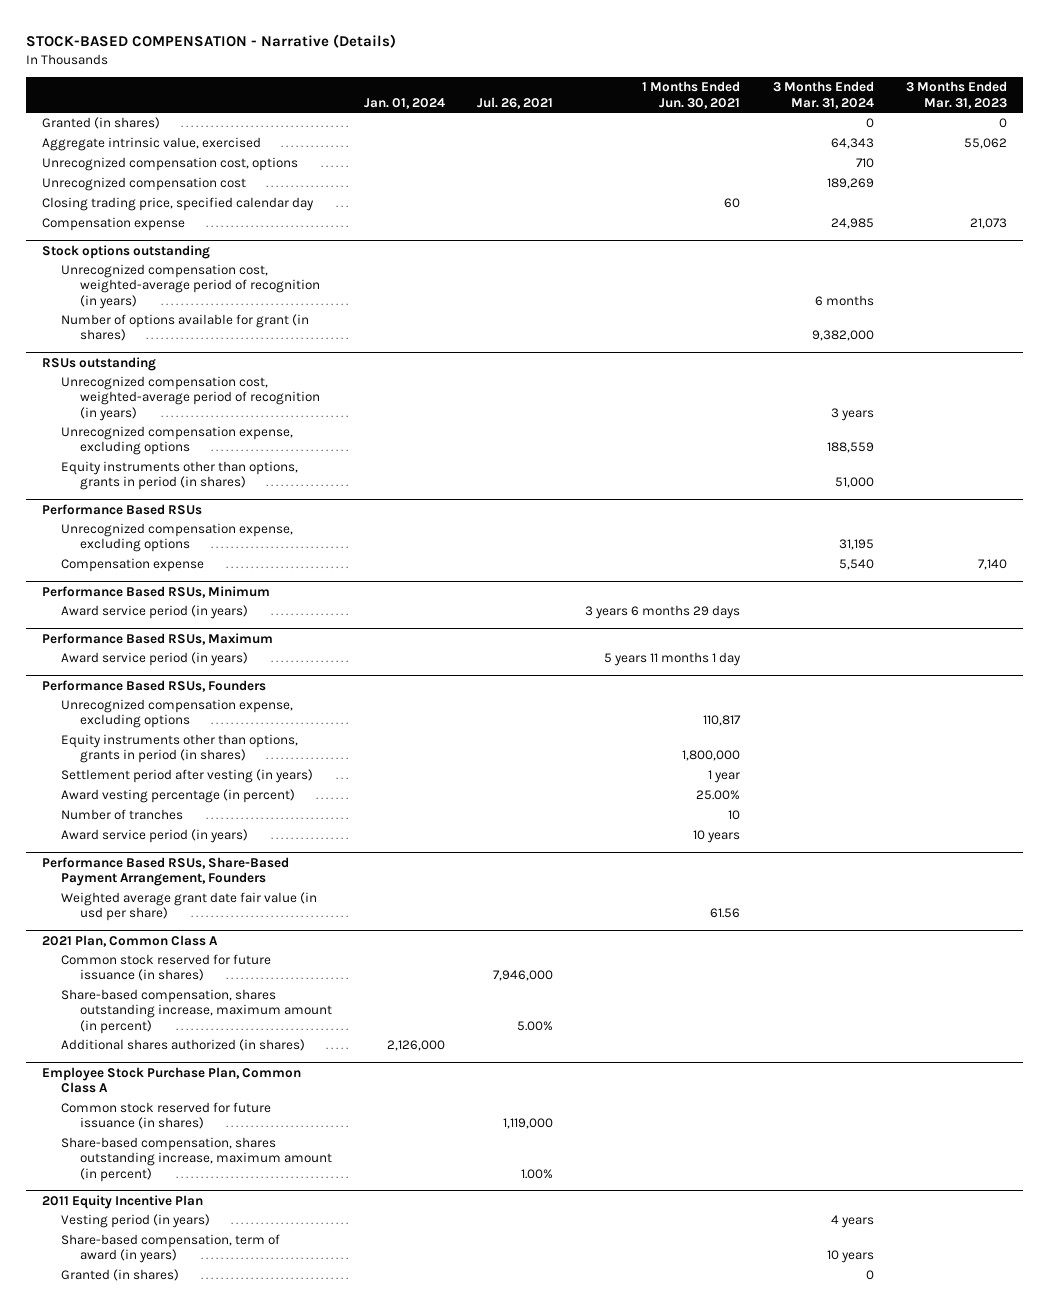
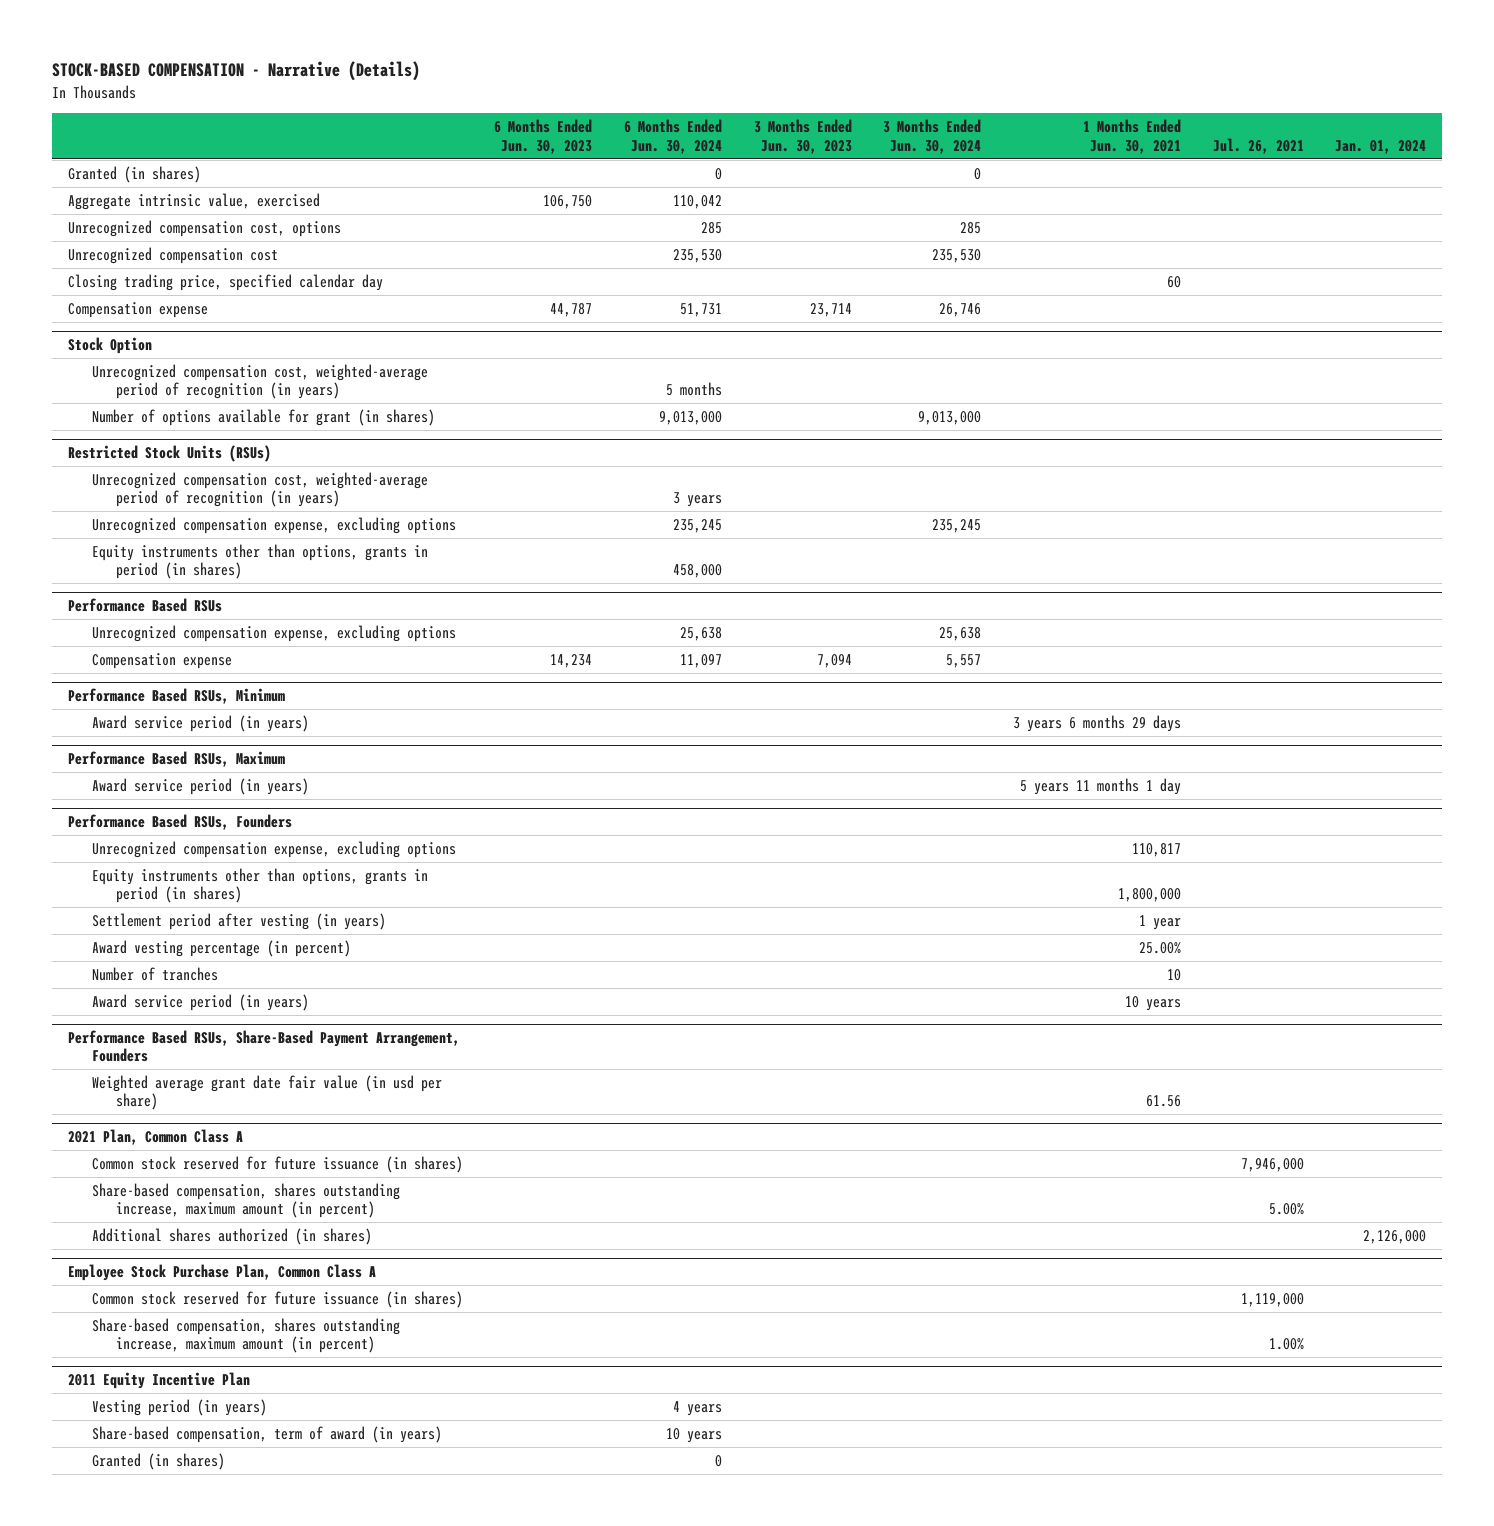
[772,81,874,109] 3 Months Ended Mar. 31, 2024 -> none
[905,81,1007,109] 3 Months Ended Mar. 31, 2023 -> none
none -> [494,119,593,154] 6 Months Ended Jun. 30, 2023
none -> [624,119,723,154] 6 Months Ended Jun. 30, 2024
none -> [753,119,852,154] 3 Months Ended Jun. 30, 2023
none -> [883,119,982,154] 3 Months Ended Jun. 30, 2024
[41,244,210,259] Stock options outstanding -> [67,337,152,355] Stock Option
[41,356,156,371] RSUs outstanding -> [67,445,271,463] Restricted Stock Units (RSUs)

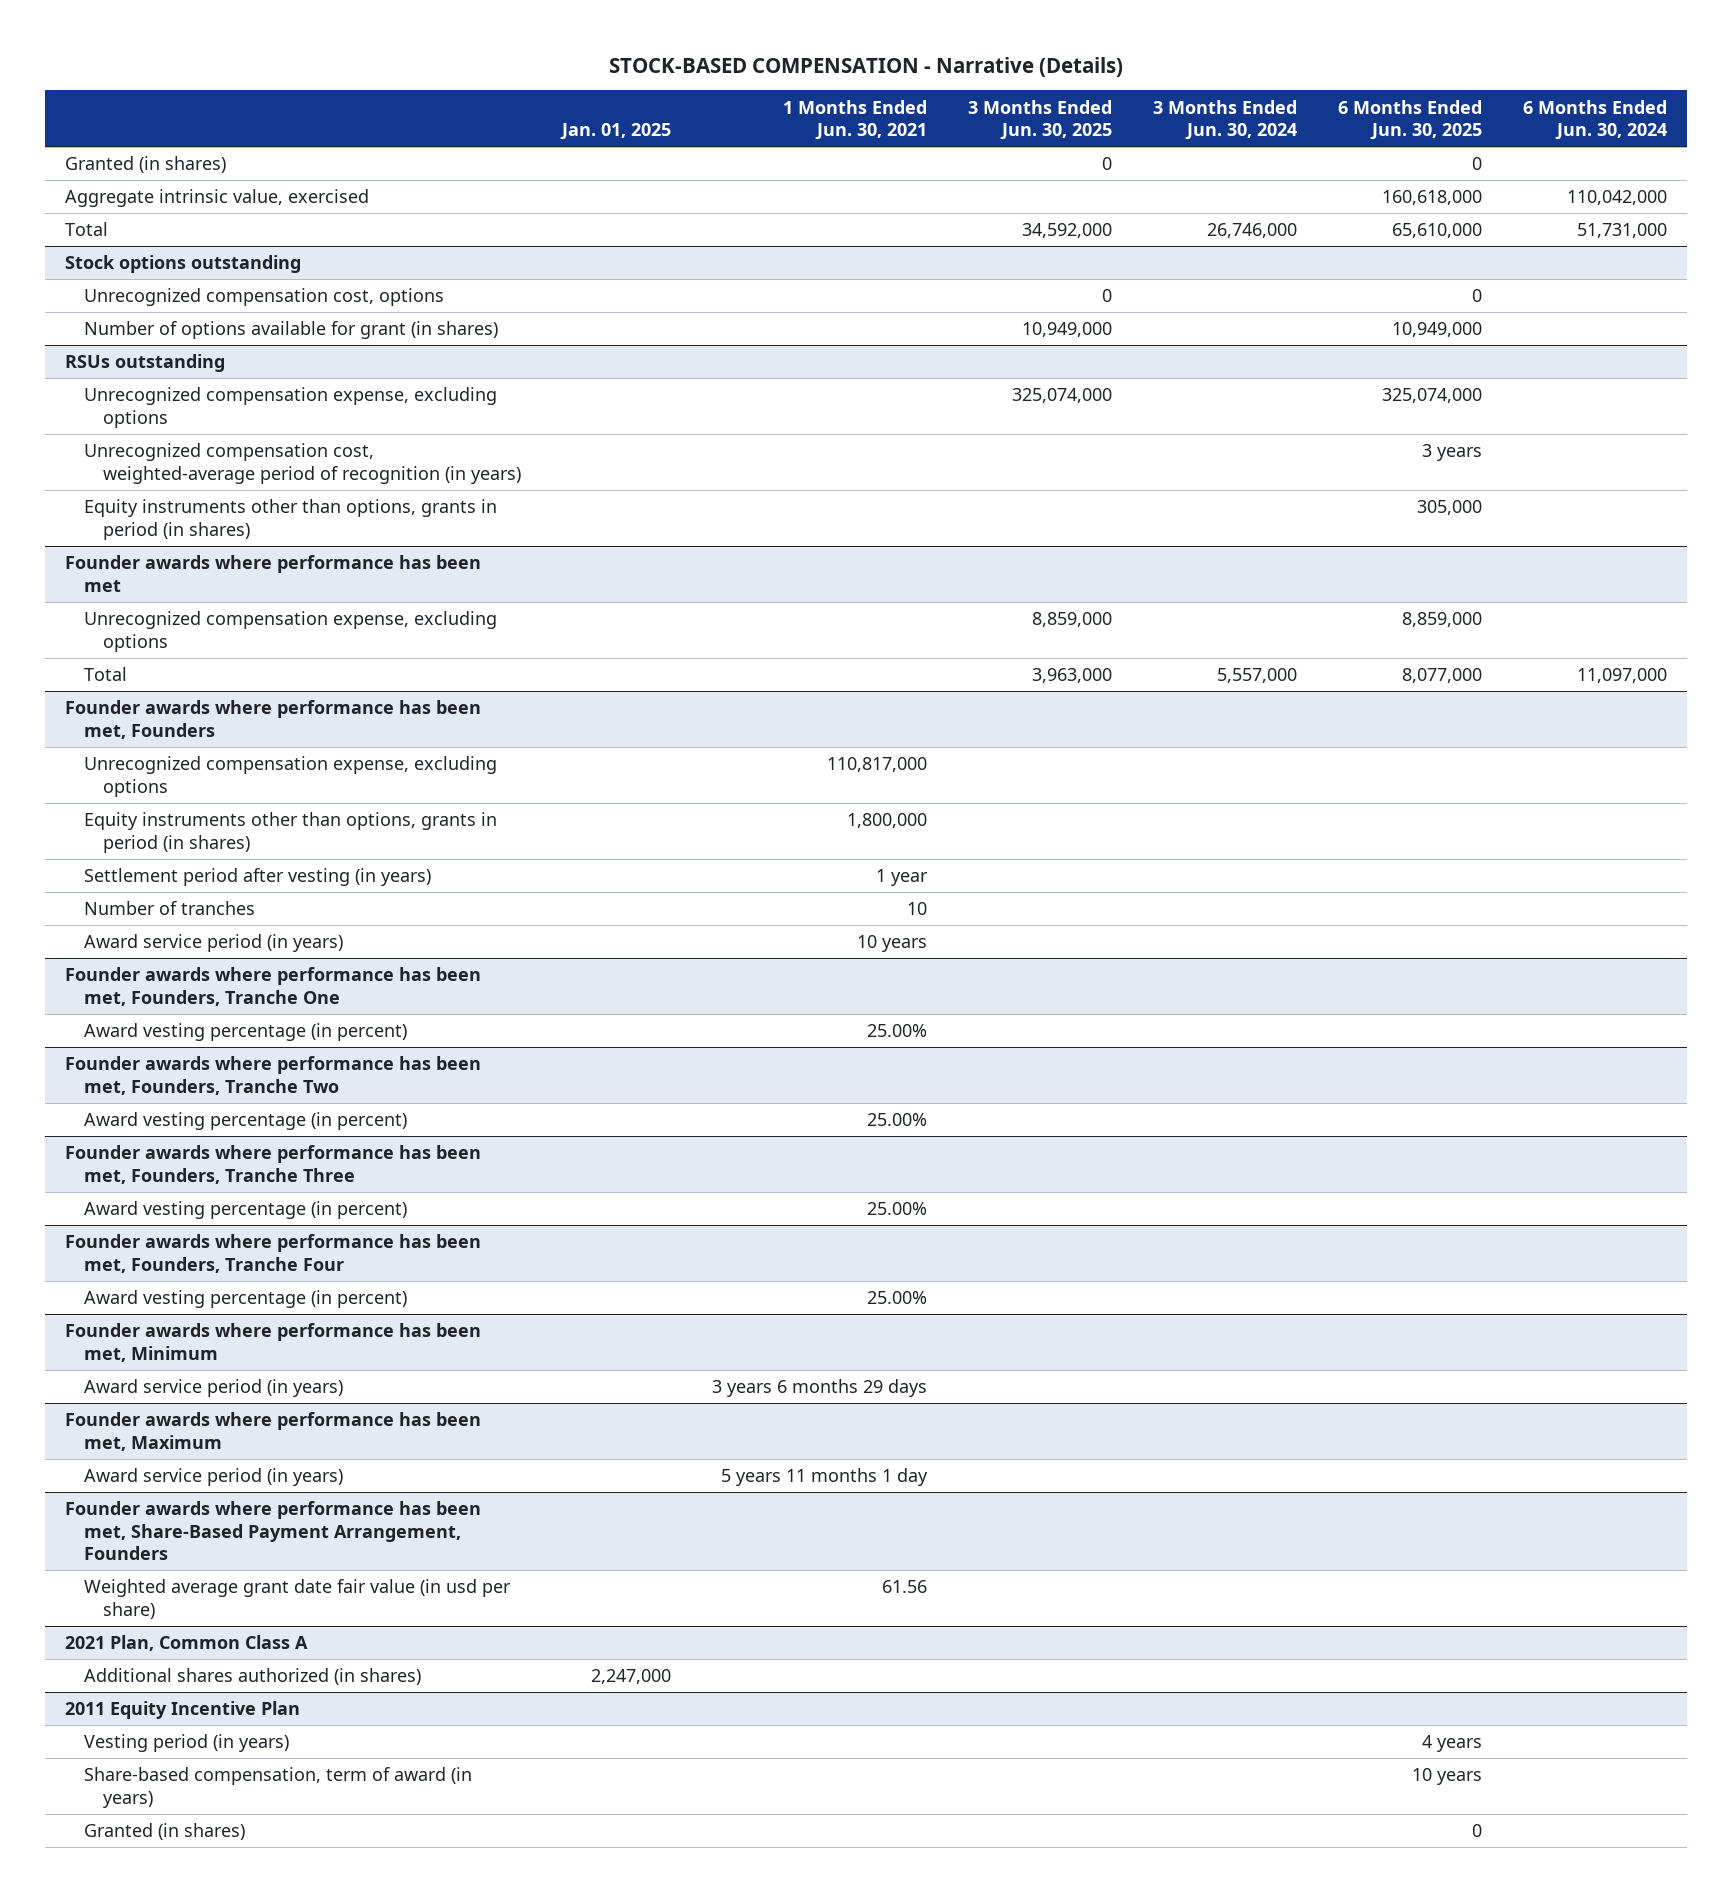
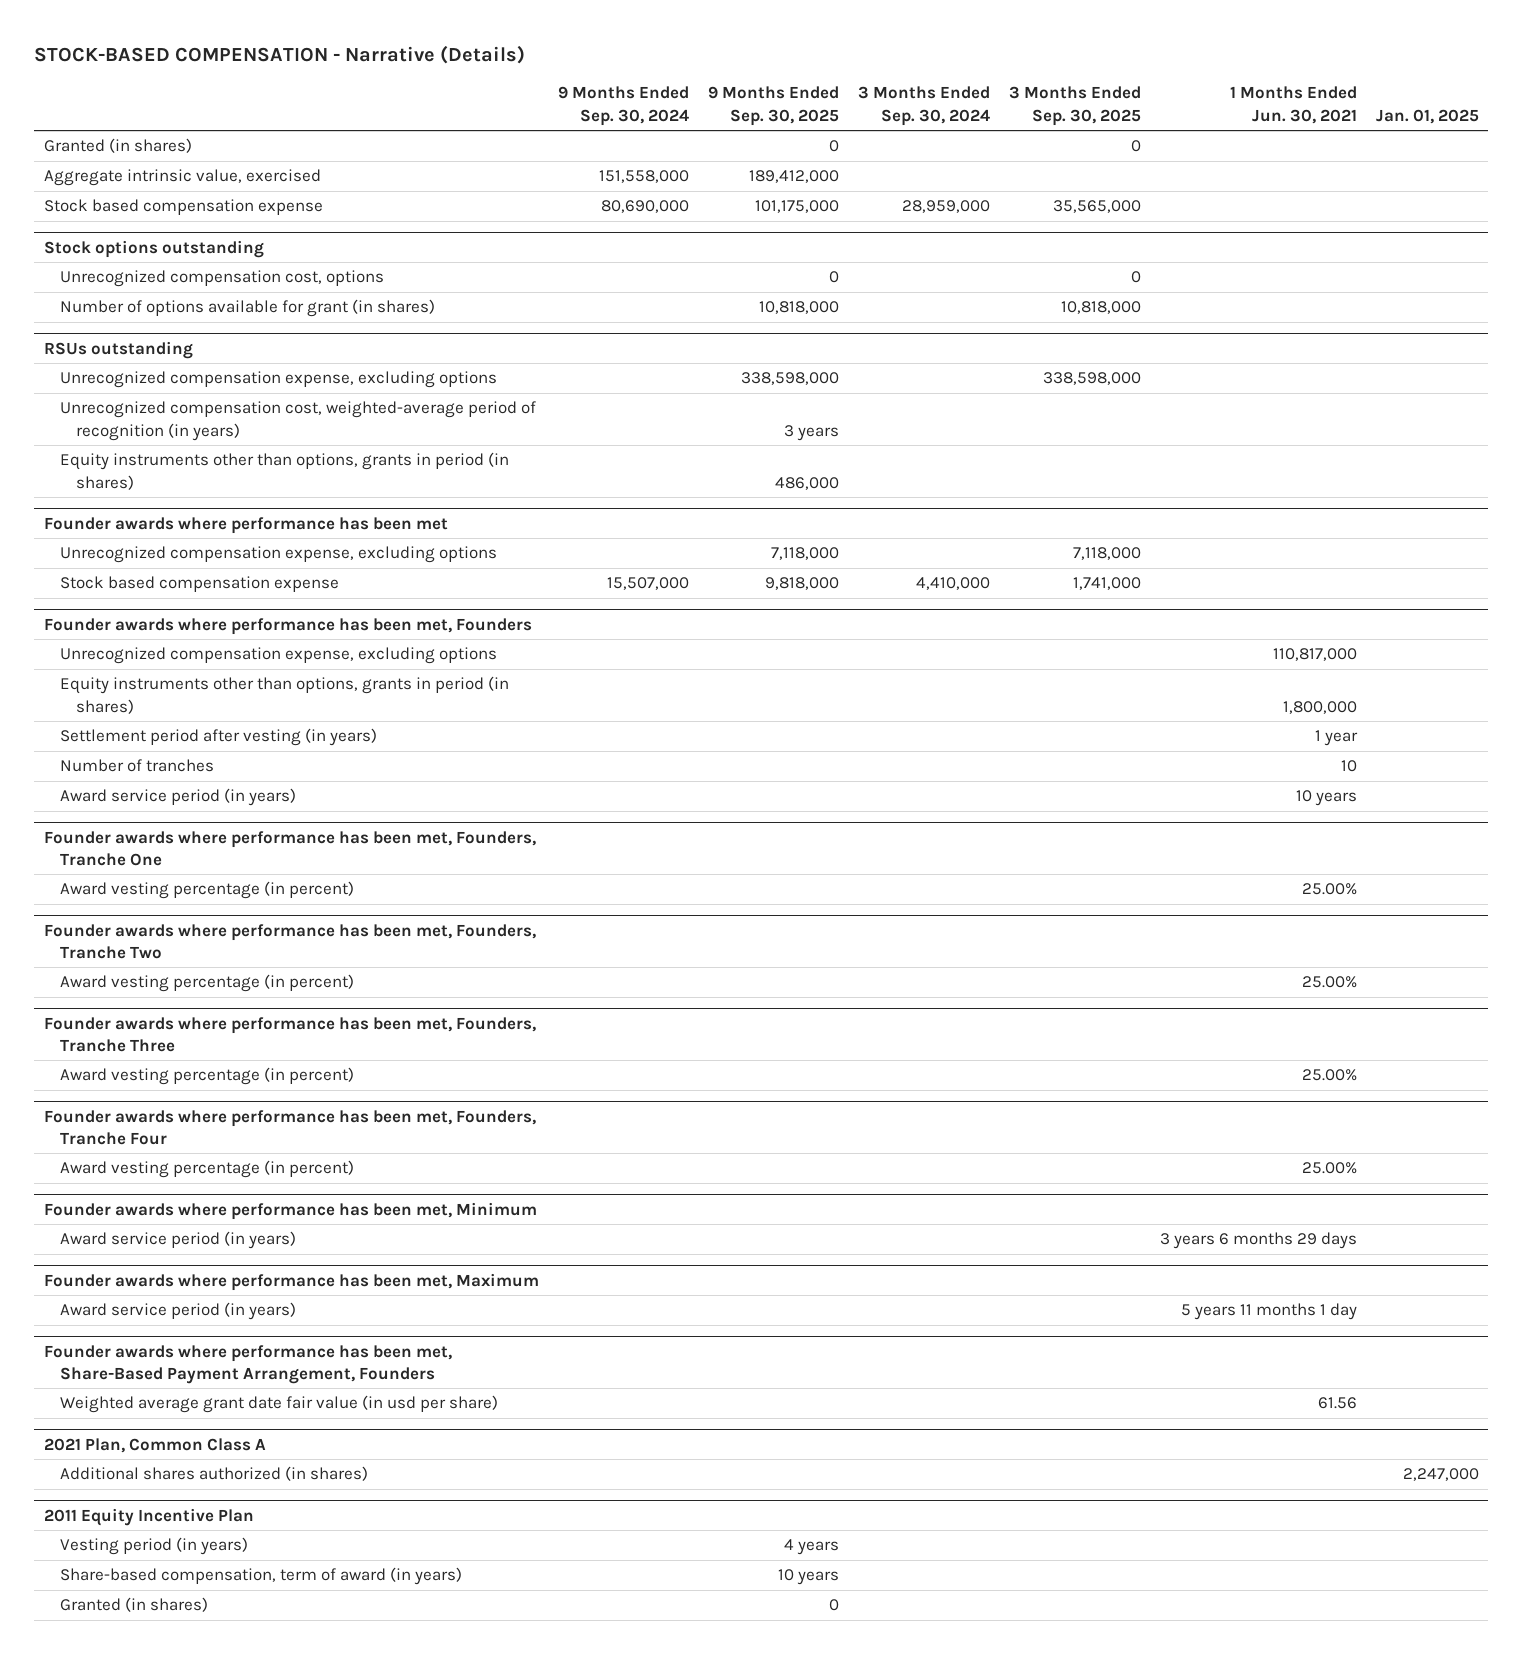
[968,99,1113,141] 3 Months Ended Jun. 30, 2025 -> none
[1153,99,1298,141] 3 Months Ended Jun. 30, 2024 -> none
[1337,99,1482,141] 6 Months Ended Jun. 30, 2025 -> none
[1522,99,1667,141] 6 Months Ended Jun. 30, 2024 -> none
none -> [557,86,689,126] 9 Months Ended Sep. 30, 2024
none -> [707,86,839,126] 9 Months Ended Sep. 30, 2025
none -> [857,86,990,126] 3 Months Ended Sep. 30, 2024
none -> [1008,86,1141,126] 3 Months Ended Sep. 30, 2025
[65,222,109,237] Total -> [43,199,323,216] Stock based compensation expense
[84,667,128,682] Total -> [59,576,339,593] Stock based compensation expense

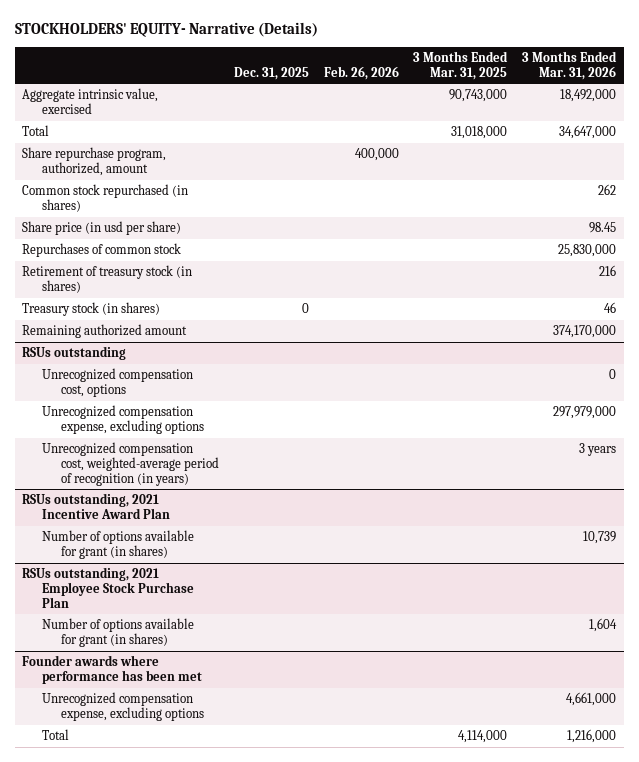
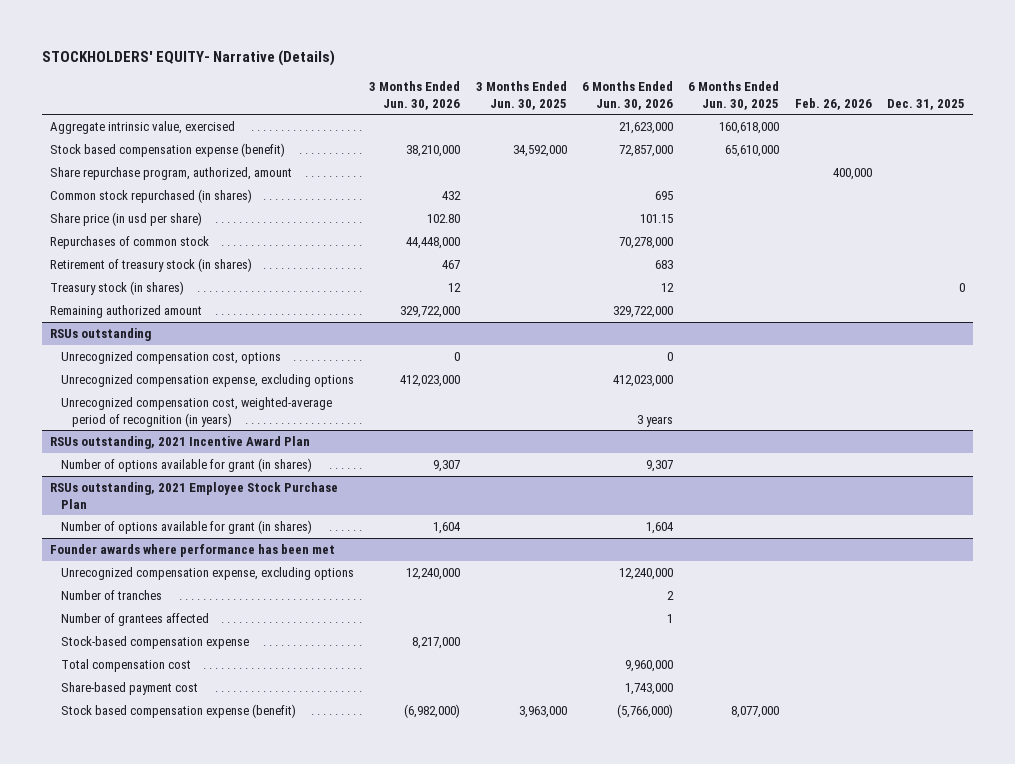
[413,50,509,80] 3 Months Ended Mar. 31, 2025 -> none
[522,50,618,80] 3 Months Ended Mar. 31, 2026 -> none
none -> [369,81,461,110] 3 Months Ended Jun. 30, 2026
none -> [475,81,567,110] 3 Months Ended Jun. 30, 2025
none -> [581,81,673,110] 6 Months Ended Jun. 30, 2026
none -> [688,81,780,110] 6 Months Ended Jun. 30, 2025
[22,125,50,137] Total -> [49,142,285,157] Stock based compensation expense (benefit)
none -> [60,589,162,600] Number of tranches
none -> [60,612,209,626] Number of grantees affected
none -> [60,635,249,649] Stock-based compensation expense
none -> [60,658,191,672] Total compensation cost
none -> [60,681,198,695] Share-based payment cost
[41,729,69,741] Total -> [60,703,296,718] Stock based compensation expense (benefit)

